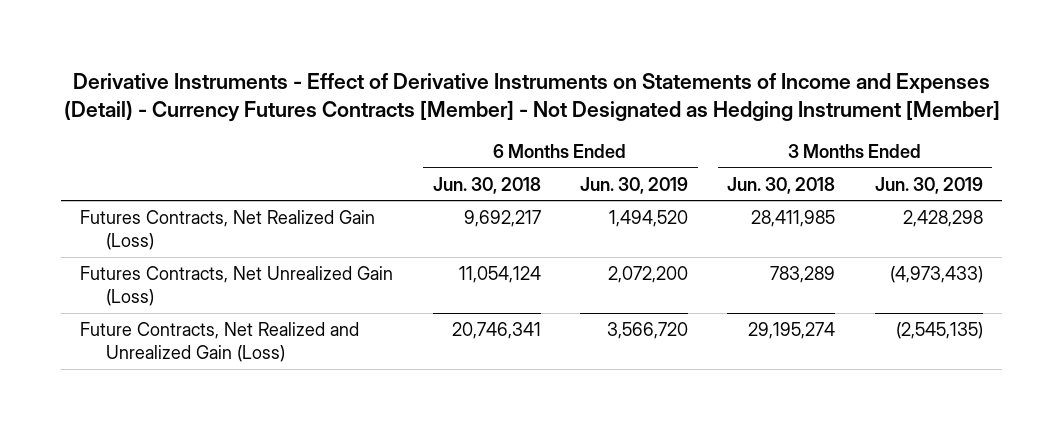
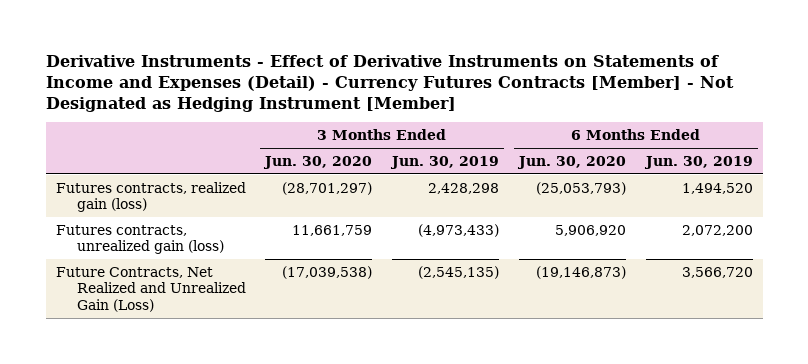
[432,176,541,194] Jun. 30, 2018 -> none
[727,176,836,194] Jun. 30, 2018 -> none
none -> [263,155,373,169] Jun. 30, 2020
none -> [516,155,626,169] Jun. 30, 2020
[80,209,376,251] Futures Contracts, Net Realized Gain (Loss) -> [55,181,246,213] Futures contracts, realized gain (loss)
[80,265,394,307] Futures Contracts, Net Unrealized Gain (Loss) -> [55,224,224,255] Futures contracts, unrealized gain (loss)

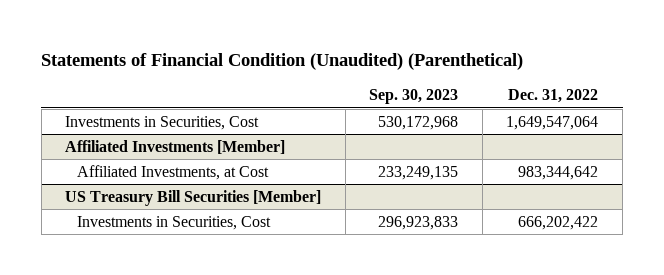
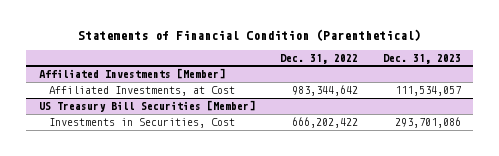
[41,53,524,71] Statements of Financial Condition (Unaudited) (Parenthetical) -> [77,29,421,42] Statements of Financial Condition (Parenthetical)
[369,89,459,105] Sep. 30, 2023 -> none
none -> [382,53,461,64] Dec. 31, 2023
[65,115,260,130] Investments in Securities, Cost -> none

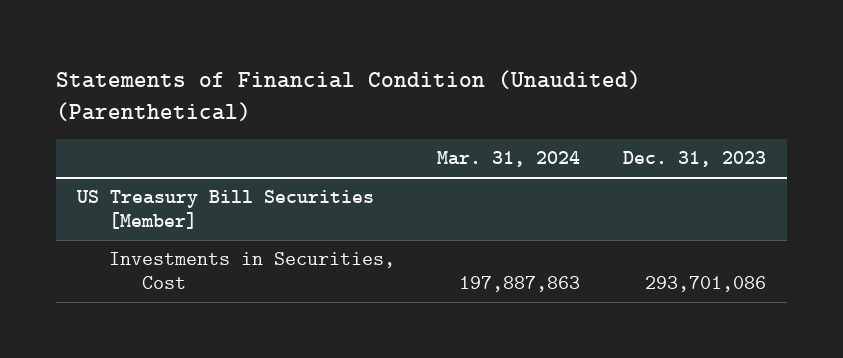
[77,29,421,42] Statements of Financial Condition (Parenthetical) -> [55,70,641,121] Statements of Financial Condition (Unaudited) (Parenthetical)
[279,53,358,64] Dec. 31, 2022 -> none
none -> [437,151,581,168] Mar. 31, 2024
[38,68,225,80] Affiliated Investments [Member] -> none
[48,86,235,97] Affiliated Investments, at Cost -> none

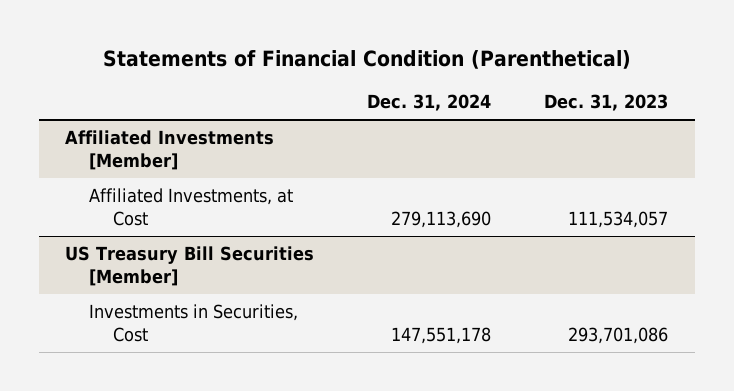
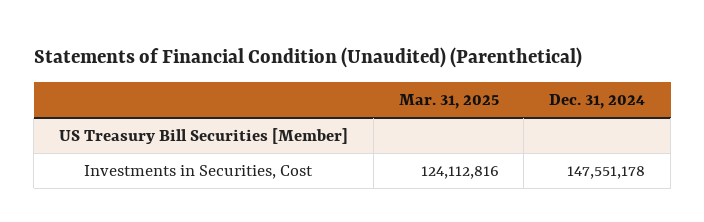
[102,50,631,70] Statements of Financial Condition (Parenthetical) -> [33,47,582,69] Statements of Financial Condition (Unaudited) (Parenthetical)
[544,94,669,112] Dec. 31, 2023 -> none
none -> [398,93,499,109] Mar. 31, 2025
[65,130,275,170] Affiliated Investments [Member] -> none
[89,188,294,226] Affiliated Investments, at Cost -> none

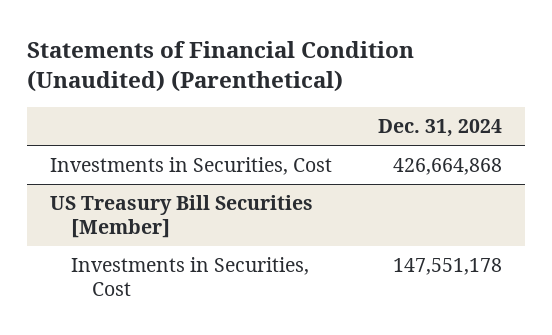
[398,93,499,109] Mar. 31, 2025 -> none
none -> [50,157,333,176] Investments in Securities, Cost

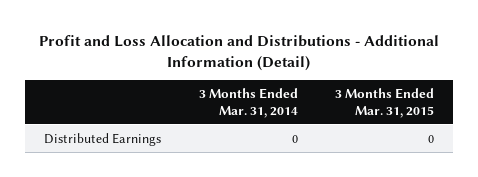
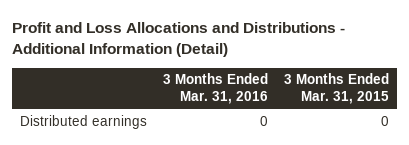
[39,35,440,71] Profit and Loss Allocation and Distributions - Additional Information (Detail) -> [12,22,346,58] Profit and Loss Allocations and Distributions - Additional Information (Detail)
[198,87,298,118] 3 Months Ended Mar. 31, 2014 -> none
none -> [163,73,269,105] 3 Months Ended Mar. 31, 2016
[44,132,162,146] Distributed Earnings -> [20,115,148,130] Distributed earnings

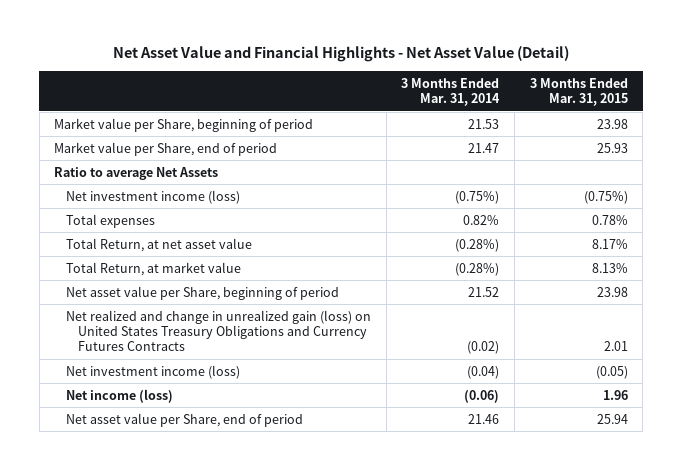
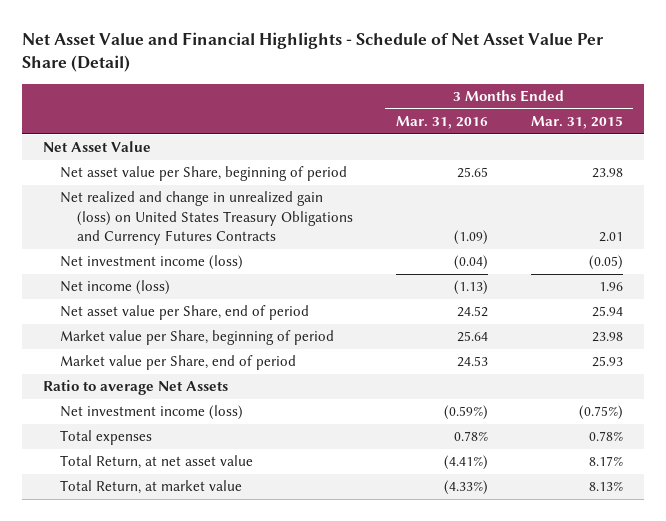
[112,46,569,63] Net Asset Value and Financial Highlights - Net Asset Value (Detail) -> [21,32,604,73] Net Asset Value and Financial Highlights - Schedule of Net Asset Value Per Share (Detail)
[401,77,501,106] 3 Months Ended Mar. 31, 2014 -> none
none -> [395,115,488,129] Mar. 31, 2016
none -> [43,141,152,153] Net Asset Value
[66,285,340,300] Net asset value per Share, beginning of period -> [59,166,347,182] Net asset value per Share, beginning of period
[66,309,372,352] Net realized and change in unrealized gain (loss) on United States Treasury Obligations and Currency Futures Contracts -> [59,191,353,246] Net realized and change in unrealized gain (loss) on United States Treasury Obligations and Currency Futures Contracts
[66,364,241,379] Net investment income (loss) -> [59,255,243,271] Net investment income (loss)
[66,388,174,403] Net income (loss) -> [59,280,170,296] Net income (loss)
[66,412,304,427] Net asset value per Share, end of period -> [59,305,309,321] Net asset value per Share, end of period

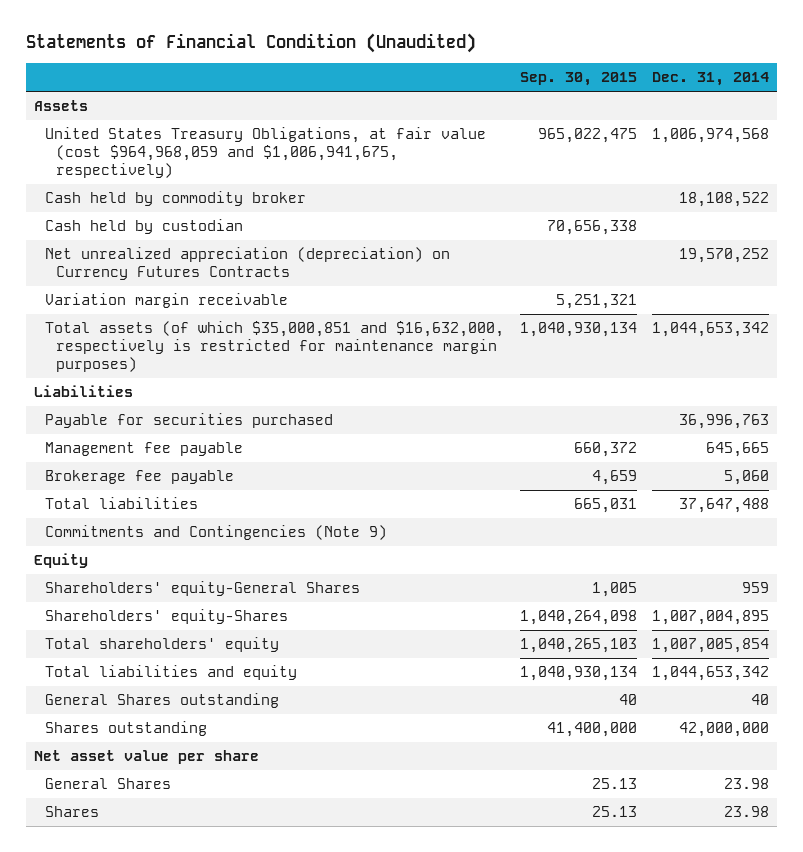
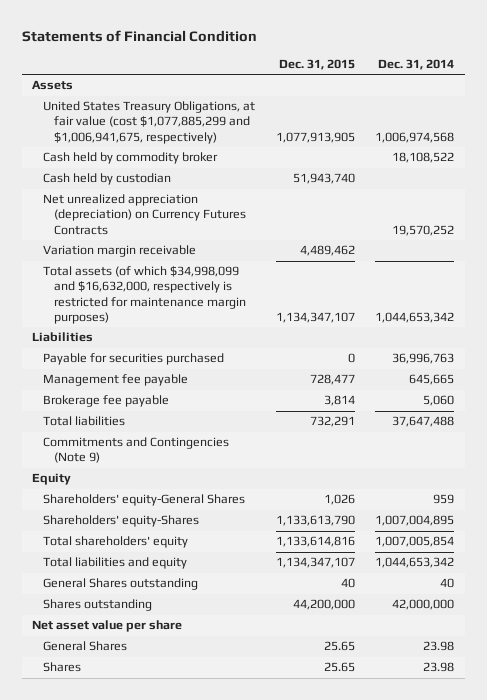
[26,33,477,54] Statements of Financial Condition (Unaudited) -> [21,30,257,43] Statements of Financial Condition
[519,71,637,86] Sep. 30, 2015 -> none
none -> [278,59,355,71] Dec. 31, 2015
[44,127,486,178] United States Treasury Obligations, at fair value (cost $964,968,059 and $1,006,941,675, respectively) -> [42,101,255,144] United States Treasury Obligations, at fair value (cost $1,077,885,299 and $1,006,941,675, respectively)
[44,321,504,372] Total assets (of which $35,000,851 and $16,632,000, respectively is restricted for maintenance margin purposes) -> [42,266,246,324] Total assets (of which $34,998,099 and $16,632,000, respectively is restricted for maintenance margin purposes)

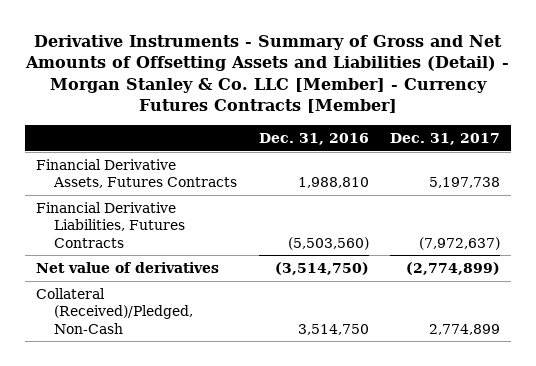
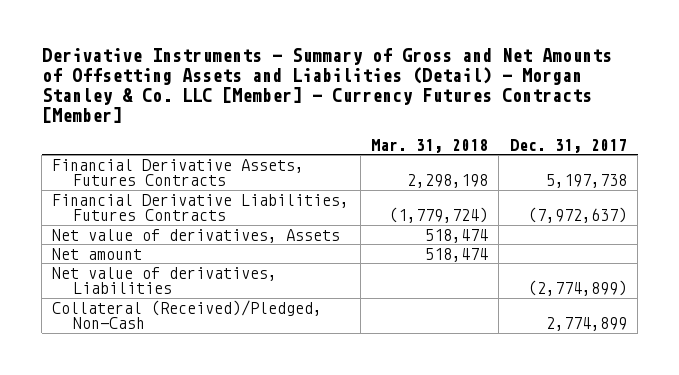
[258,133,369,146] Dec. 31, 2016 -> none
none -> [371,138,489,153] Mar. 31, 2018
none -> [52,228,341,243] Net value of derivatives, Assets
none -> [52,247,143,260] Net amount
[36,261,220,273] Net value of derivatives -> [52,266,278,295] Net value of derivatives, Liabilities

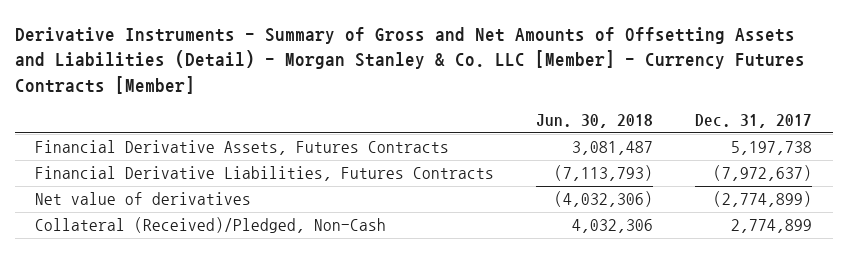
[371,138,489,153] Mar. 31, 2018 -> none
none -> [536,114,654,129] Jun. 30, 2018
[52,228,341,243] Net value of derivatives, Assets -> none
[52,247,143,260] Net amount -> none
[52,266,278,295] Net value of derivatives, Liabilities -> [35,192,252,206] Net value of derivatives

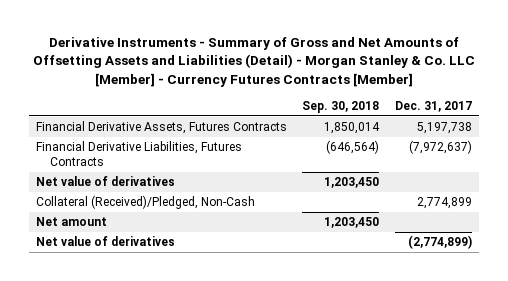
[536,114,654,129] Jun. 30, 2018 -> none
none -> [302,100,380,113] Sep. 30, 2018
none -> [36,176,176,187] Net value of derivatives
none -> [36,217,108,227] Net amount
[35,192,252,206] Net value of derivatives -> [36,236,176,247] Net value of derivatives

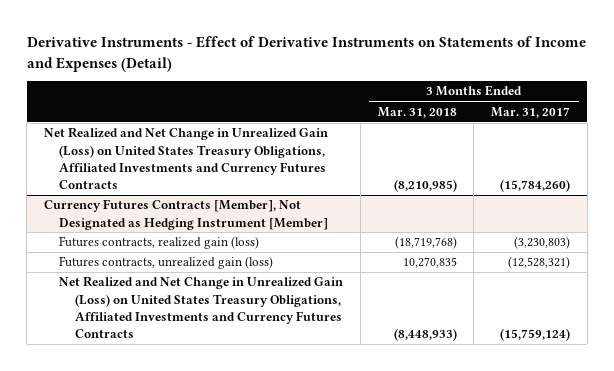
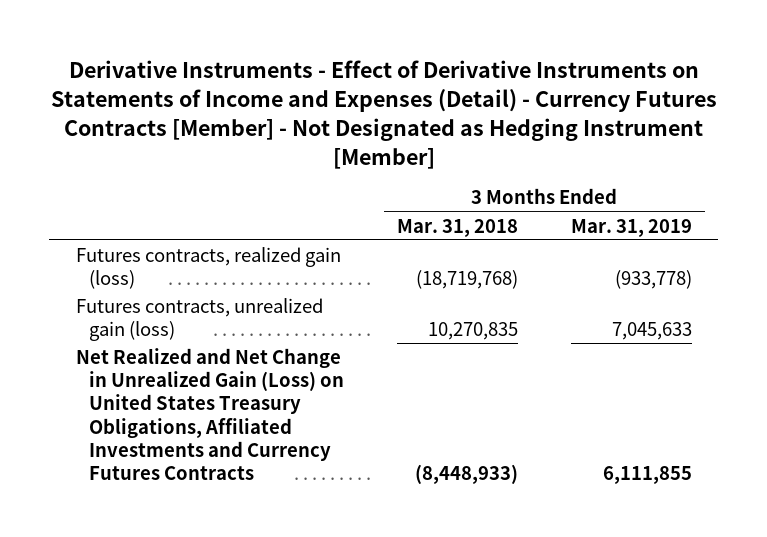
[26,36,586,72] Derivative Instruments - Effect of Derivative Instruments on Statements of Income and Expenses (Detail) -> [50,60,717,169] Derivative Instruments - Effect of Derivative Instruments on Statements of Income and Expenses (Detail) - Currency Futures Contracts [Member] - Not Designated as Hedging Instrument [Member]
[490,106,570,118] Mar. 31, 2017 -> none
none -> [570,218,692,237] Mar. 31, 2019
[43,127,328,189] Net Realized and Net Change in Unrealized Gain (Loss) on United States Treasury Obligations, Affiliated Investments and Currency Futures Contracts -> none
[43,199,329,230] Currency Futures Contracts [Member], Not Designated as Hedging Instrument [Member] -> none

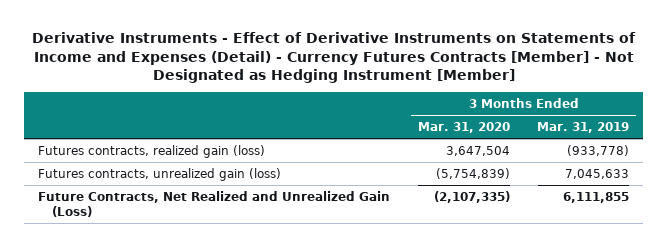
[396,218,518,237] Mar. 31, 2018 -> none
none -> [417,122,510,134] Mar. 31, 2020
[75,347,345,481] Net Realized and Net Change in Unrealized Gain (Loss) on United States Treasury Obligations, Affiliated Investments and Currency Futures Contracts -> [37,190,390,217] Future Contracts, Net Realized and Unrealized Gain (Loss)

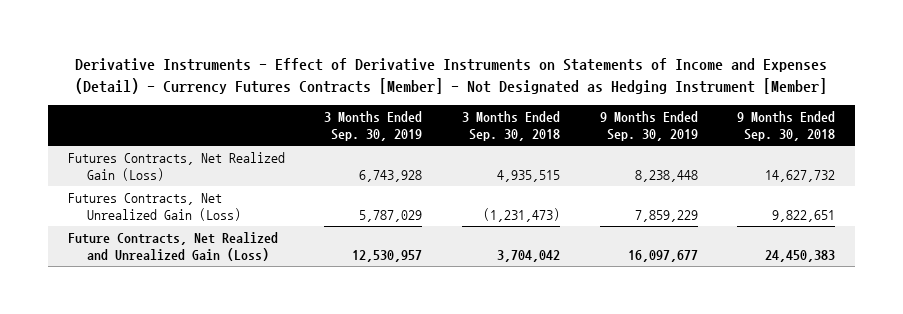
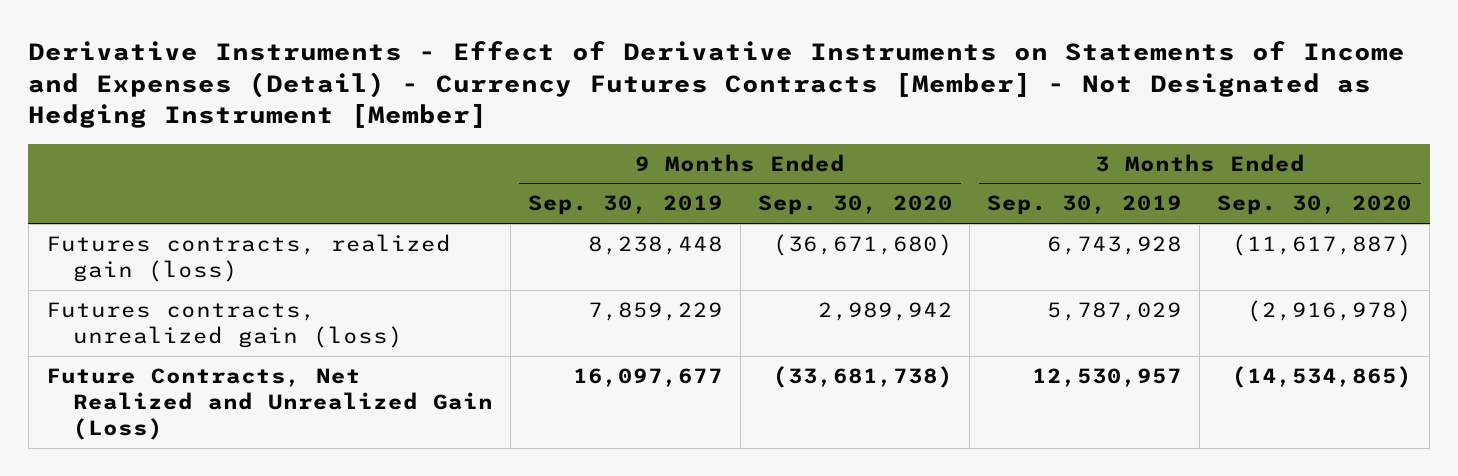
[461,111,560,142] 3 Months Ended Sep. 30, 2018 -> none
[737,111,836,142] 9 Months Ended Sep. 30, 2018 -> none
none -> [757,195,953,216] Sep. 30, 2020
none -> [1217,195,1413,216] Sep. 30, 2020
[67,152,285,182] Futures Contracts, Net Realized Gain (Loss) -> [45,233,451,282] Futures contracts, realized gain (loss)
[67,193,241,222] Futures Contracts, Net Unrealized Gain (Loss) -> [45,301,403,348] Futures contracts, unrealized gain (loss)

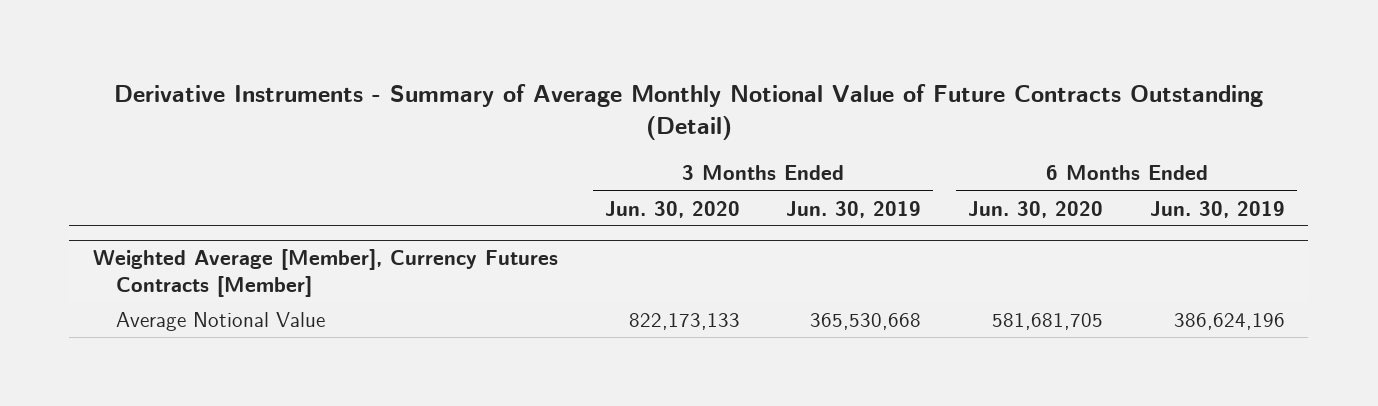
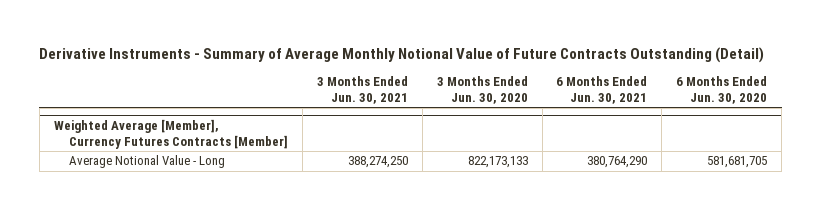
[786,200,922,218] Jun. 30, 2019 -> none
[1149,200,1285,218] Jun. 30, 2019 -> none
none -> [316,76,408,105] 3 Months Ended Jun. 30, 2021
none -> [556,76,648,105] 6 Months Ended Jun. 30, 2021
[116,311,326,331] Average Notional Value -> [69,155,226,169] Average Notional Value - Long

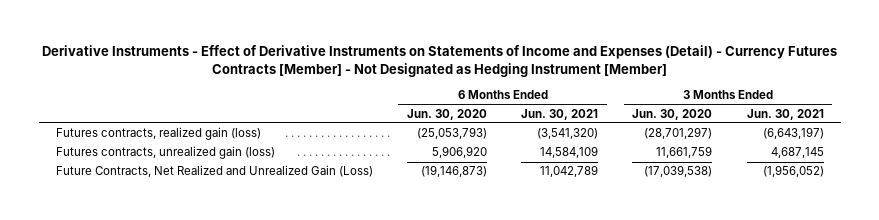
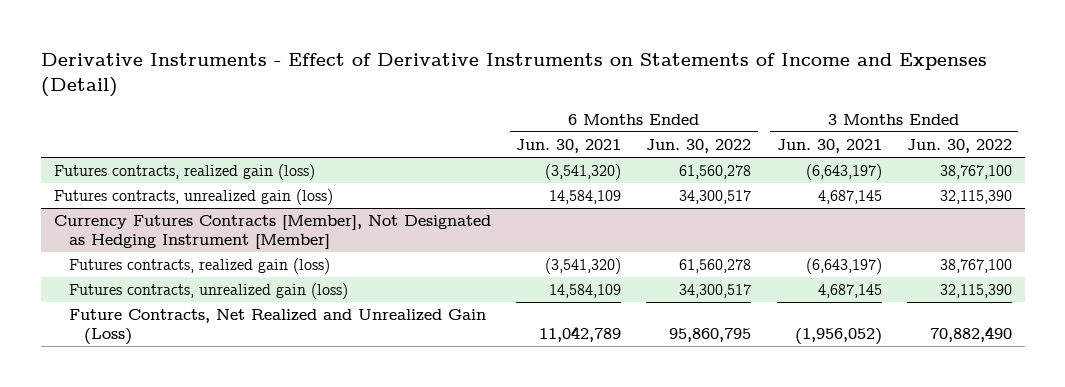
[41,45,837,78] Derivative Instruments - Effect of Derivative Instruments on Statements of Income and Expenses (Detail) - Currency Futures Contracts [Member] - Not Designated as Hedging Instrument [Member] -> [40,52,987,97] Derivative Instruments - Effect of Derivative Instruments on Statements of Income and Expenses (Detail)
[406,108,487,120] Jun. 30, 2020 -> none
[632,108,713,120] Jun. 30, 2020 -> none
none -> [646,139,752,154] Jun. 30, 2022
none -> [906,139,1012,154] Jun. 30, 2022
none -> [53,215,491,250] Currency Futures Contracts [Member], Not Designated as Hedging Instrument [Member]
none -> [68,258,330,275] Futures contracts, realized gain (loss)
none -> [68,283,348,300] Futures contracts, unrealized gain (loss)

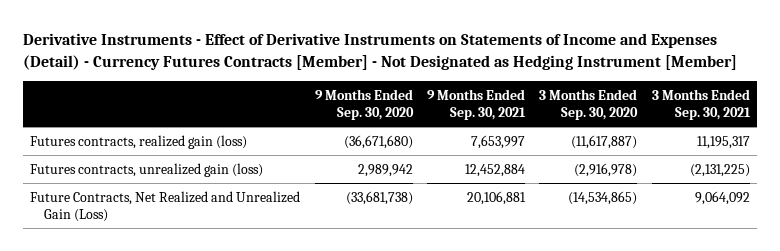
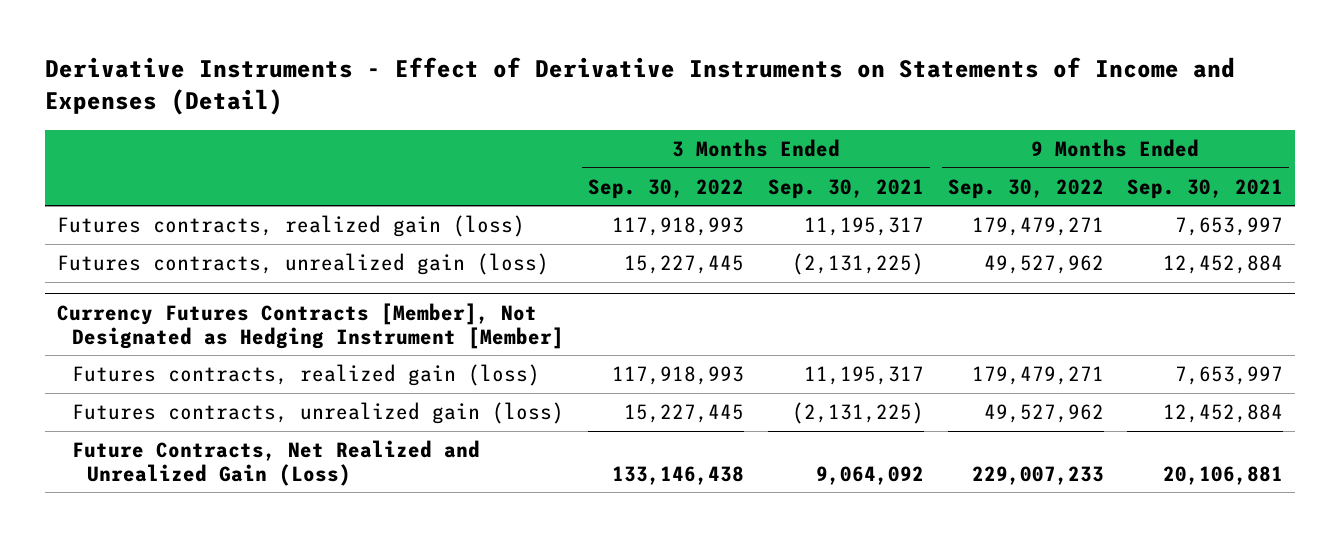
[23,33,738,71] Derivative Instruments - Effect of Derivative Instruments on Statements of Income and Expenses (Detail) - Currency Futures Contracts [Member] - Not Designated as Hedging Instrument [Member] -> [45,57,1236,116] Derivative Instruments - Effect of Derivative Instruments on Statements of Income and Expenses (Detail)
[314,88,414,120] 9 Months Ended Sep. 30, 2020 -> none
[539,88,639,120] 3 Months Ended Sep. 30, 2020 -> none
none -> [588,178,745,199] Sep. 30, 2022
none -> [947,178,1104,199] Sep. 30, 2022
none -> [57,302,565,349] Currency Futures Contracts [Member], Not Designated as Hedging Instrument [Member]
none -> [72,364,541,387] Futures contracts, realized gain (loss)
none -> [72,402,565,425] Futures contracts, unrealized gain (loss)

